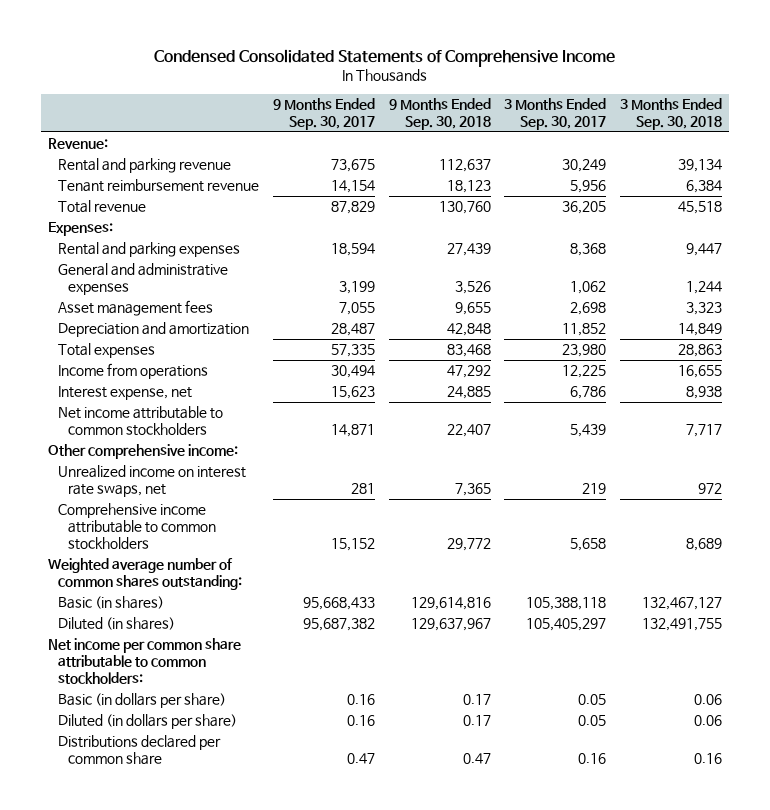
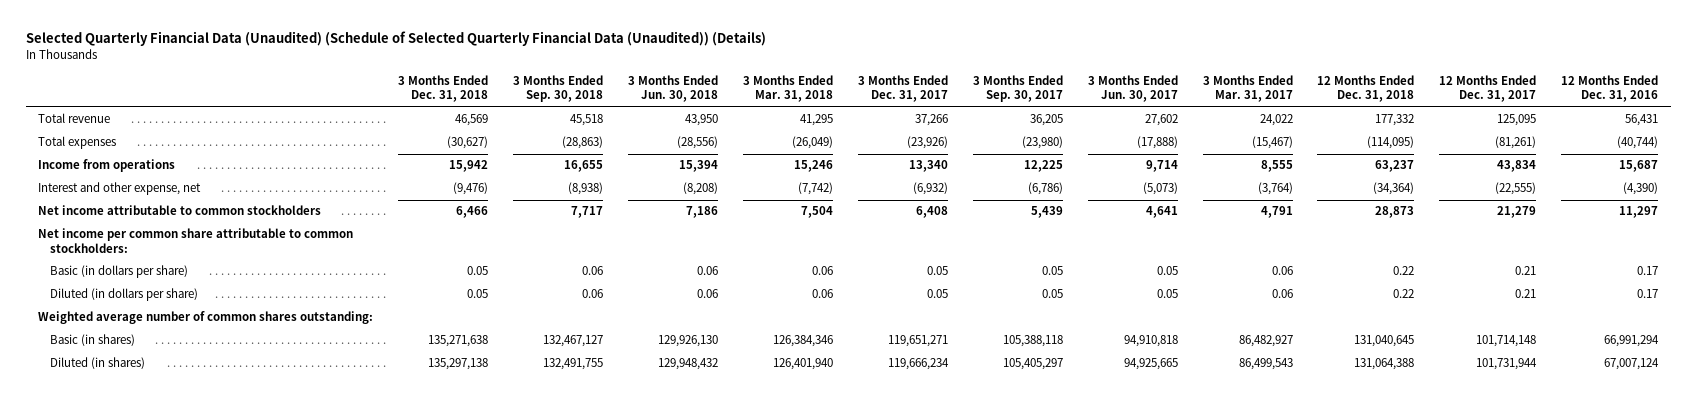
[154,49,616,68] Condensed Consolidated Statements of Comprehensive Income -> [25,31,766,47] Selected Quarterly Financial Data (Unaudited) (Schedule of Selected Quarterly Financial Data (Unaudited)) (Details)
[272,97,375,131] 9 Months Ended Sep. 30, 2017 -> none
[388,97,491,131] 9 Months Ended Sep. 30, 2018 -> none
none -> [398,75,489,103] 3 Months Ended Dec. 31, 2018
none -> [627,75,718,103] 3 Months Ended Jun. 30, 2018
none -> [742,75,833,103] 3 Months Ended Mar. 31, 2018
none -> [857,75,948,103] 3 Months Ended Dec. 31, 2017
none -> [1087,75,1178,103] 3 Months Ended Jun. 30, 2017
none -> [1202,75,1293,103] 3 Months Ended Mar. 31, 2017
none -> [1317,75,1415,103] 12 Months Ended Dec. 31, 2018
none -> [1439,75,1537,103] 12 Months Ended Dec. 31, 2017
none -> [1561,75,1659,103] 12 Months Ended Dec. 31, 2016
[47,138,108,150] Revenue: -> none
[57,158,231,174] Rental and parking revenue -> none
[57,179,259,193] Tenant reimbursement revenue -> none
[47,222,113,237] Expenses: -> none
[57,242,240,258] Rental and parking expenses -> none
[57,263,228,296] General and administrative expenses -> none
[57,300,213,317] Asset management fees -> none
[57,322,249,338] Depreciation and amortization -> none
[562,344,607,358] 23,980 -> [1021,136,1063,150] (23,980)
[678,344,723,358] 28,863 -> [561,136,603,150] (28,863)
[57,386,192,401] Interest expense, net -> [38,182,202,196] Interest and other expense, net
[570,386,607,400] 6,786 -> [1027,182,1063,196] (6,786)
[686,386,723,400] 8,938 -> [567,182,603,196] (8,938)
[47,444,238,460] Other comprehensive income: -> none
[57,465,246,498] Unrealized income on interest rate swaps, net -> none
[57,503,216,551] Comprehensive income attributable to common stockholders -> none
[57,735,221,766] Distributions declared per common share -> none
[47,558,242,591] Weighted average number of common shares outstanding: -> [38,311,374,325] Weighted average number of common shares outstanding:
[57,596,164,610] Basic (in shares) -> [50,334,136,347] Basic (in shares)
[57,617,175,631] Diluted (in shares) -> [50,357,146,370] Diluted (in shares)

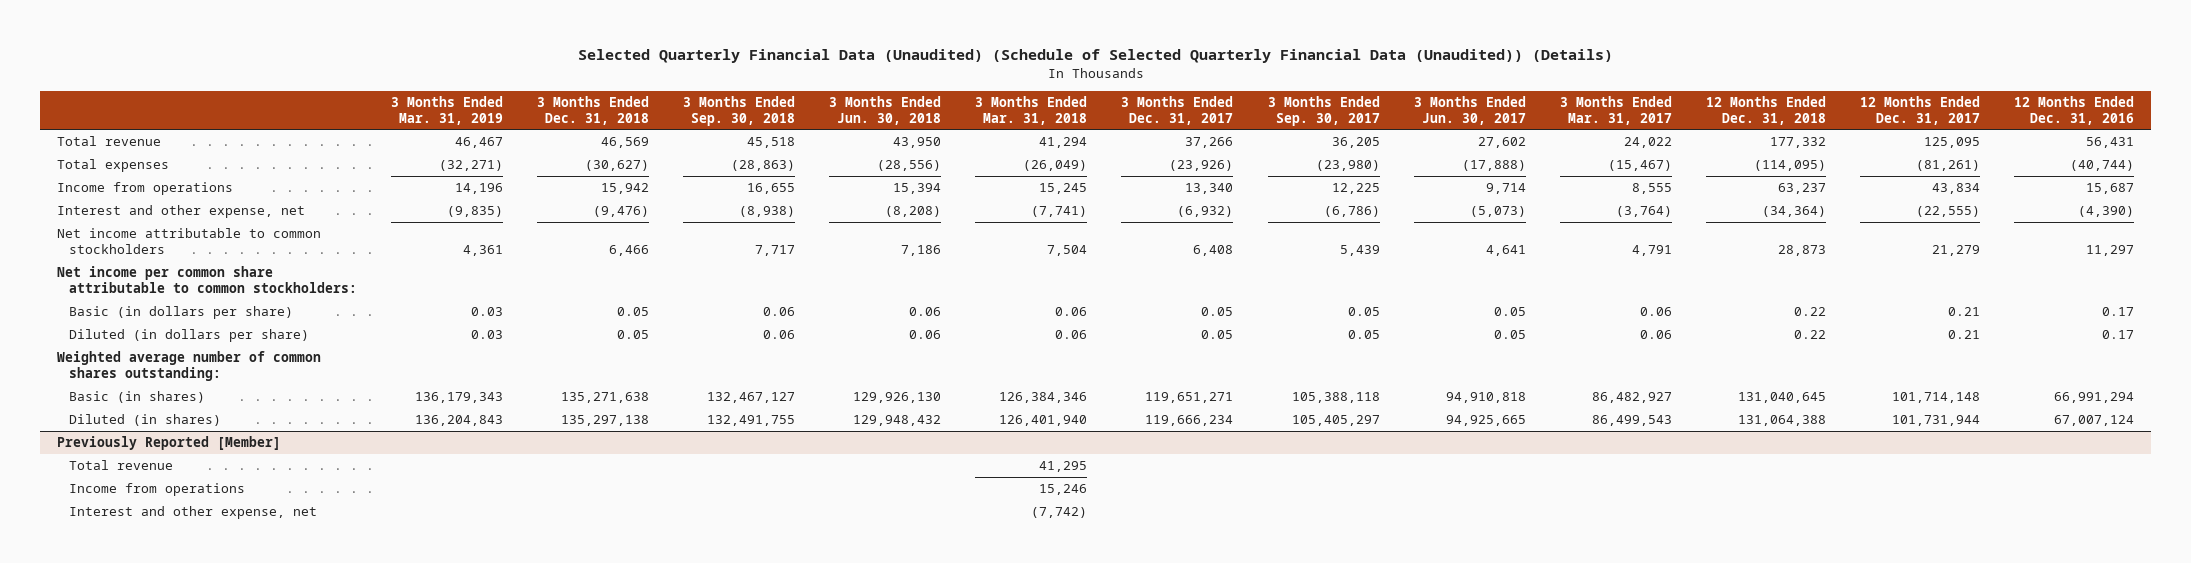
none -> [390,95,503,125] 3 Months Ended Mar. 31, 2019
[799,114,833,127] 41,295 -> [1039,137,1088,149] 41,294
[793,160,833,173] 15,246 -> [1039,183,1088,195] 15,245
[797,182,833,196] (7,742) -> [1031,206,1088,218] (7,741)
none -> [57,436,282,451] Previously Reported [Member]
none -> [68,460,173,471] Total revenue
none -> [68,483,245,497] Income from operations
none -> [68,506,317,520] Interest and other expense, net

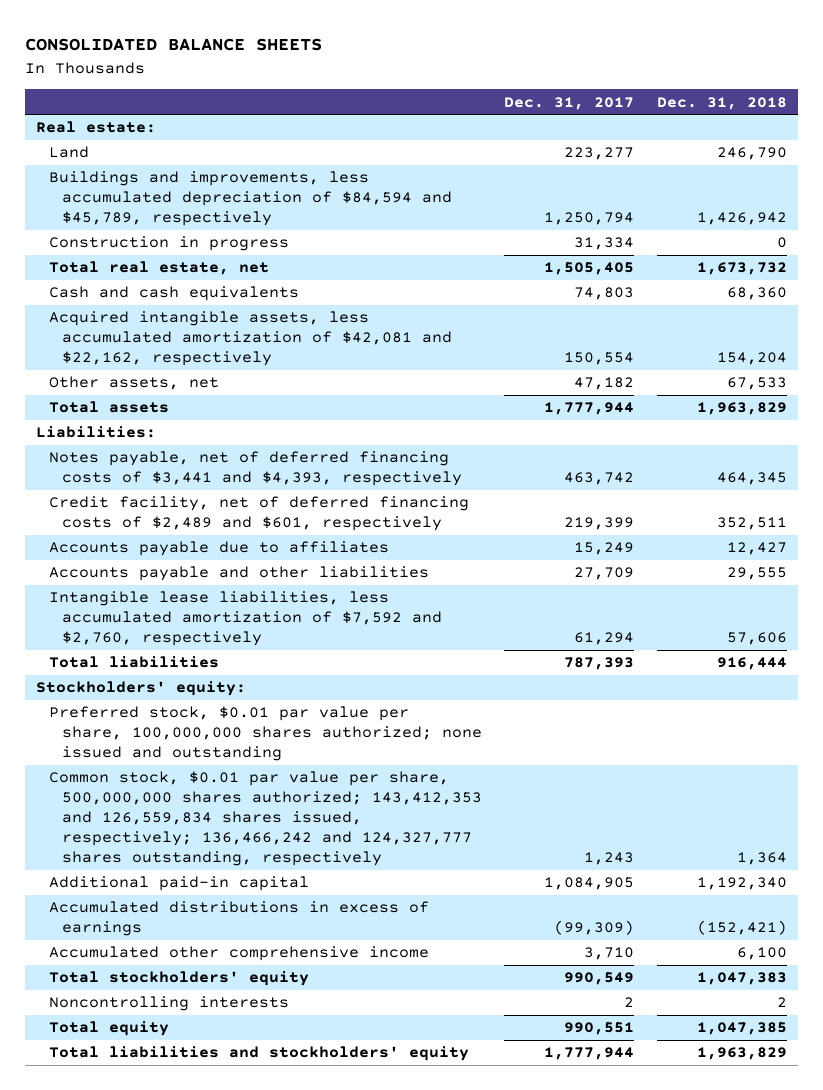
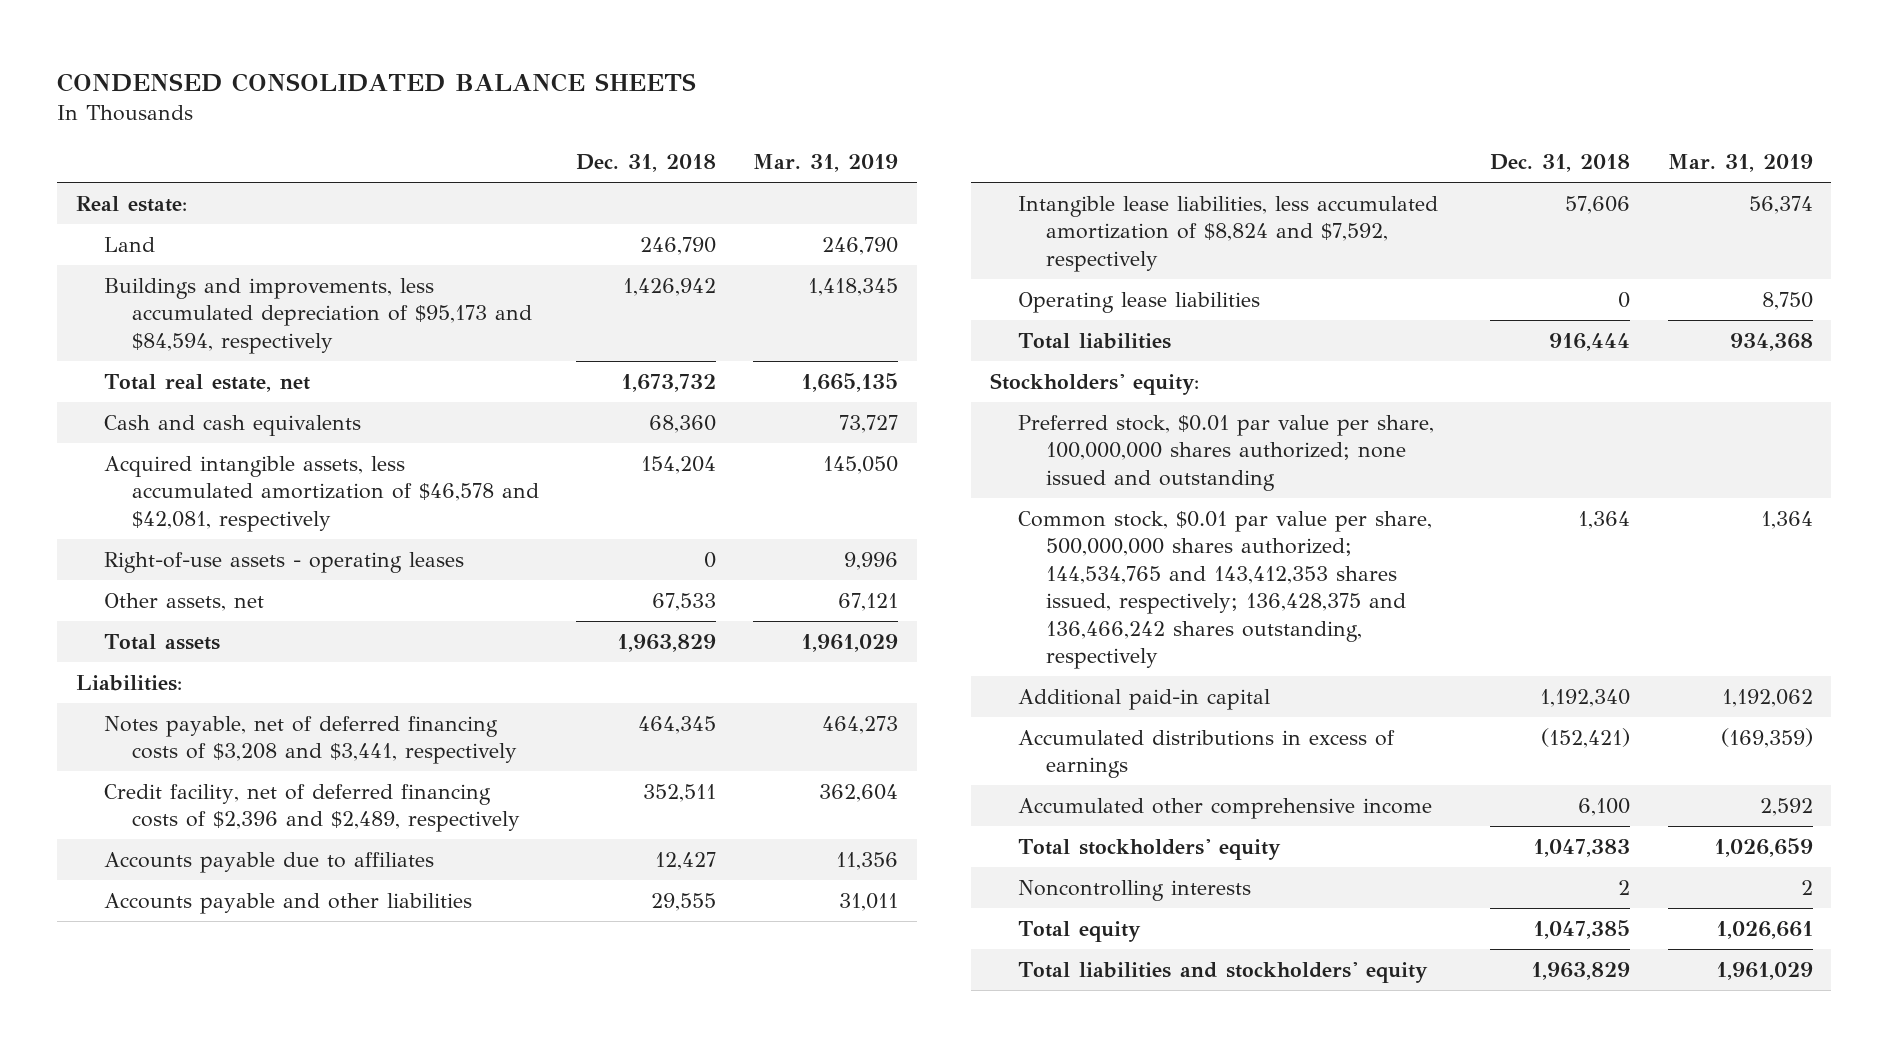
[24,38,322,52] CONSOLIDATED BALANCE SHEETS -> [57,72,697,92] CONDENSED CONSOLIDATED BALANCE SHEETS
[504,96,635,110] Dec. 31, 2017 -> none
none -> [753,154,899,173] Mar. 31, 2019
[48,236,289,252] Construction in progress -> none
[48,171,452,227] Buildings and improvements, less accumulated depreciation of $84,594 and $45,789, respectively -> [103,277,532,354] Buildings and improvements, less accumulated depreciation of $95,173 and $84,594, respectively
[48,311,452,367] Acquired intangible assets, less accumulated amortization of $42,081 and $22,162, respectively -> [103,455,539,532] Acquired intangible assets, less accumulated amortization of $46,578 and $42,081, respectively
none -> [103,551,464,573] Right-of-use assets - operating leases
[48,451,462,487] Notes payable, net of deferred financing costs of $3,441 and $4,393, respectively -> [103,715,517,765] Notes payable, net of deferred financing costs of $3,208 and $3,441, respectively
[48,496,469,532] Credit facility, net of deferred financing costs of $2,489 and $601, respectively -> [103,783,520,833] Credit facility, net of deferred financing costs of $2,396 and $2,489, respectively
[48,591,442,647] Intangible lease liabilities, less accumulated amortization of $7,592 and $2,760, respectively -> [1017,195,1438,272] Intangible lease liabilities, less accumulated amortization of $8,824 and $7,592, respectively
none -> [1017,291,1260,313] Operating lease liabilities
[48,771,482,866] Common stock, $0.01 par value per share, 500,000,000 shares authorized; 143,412,353 and 126,559,834 shares issued, respectively; 136,466,242 and 124,327,777 shares outstanding, respectively -> [1017,510,1432,670] Common stock, $0.01 par value per share, 500,000,000 shares authorized; 144,534,765 and 143,412,353 shares issued, respectively; 136,428,375 and 136,466,242 shares outstanding, respectively

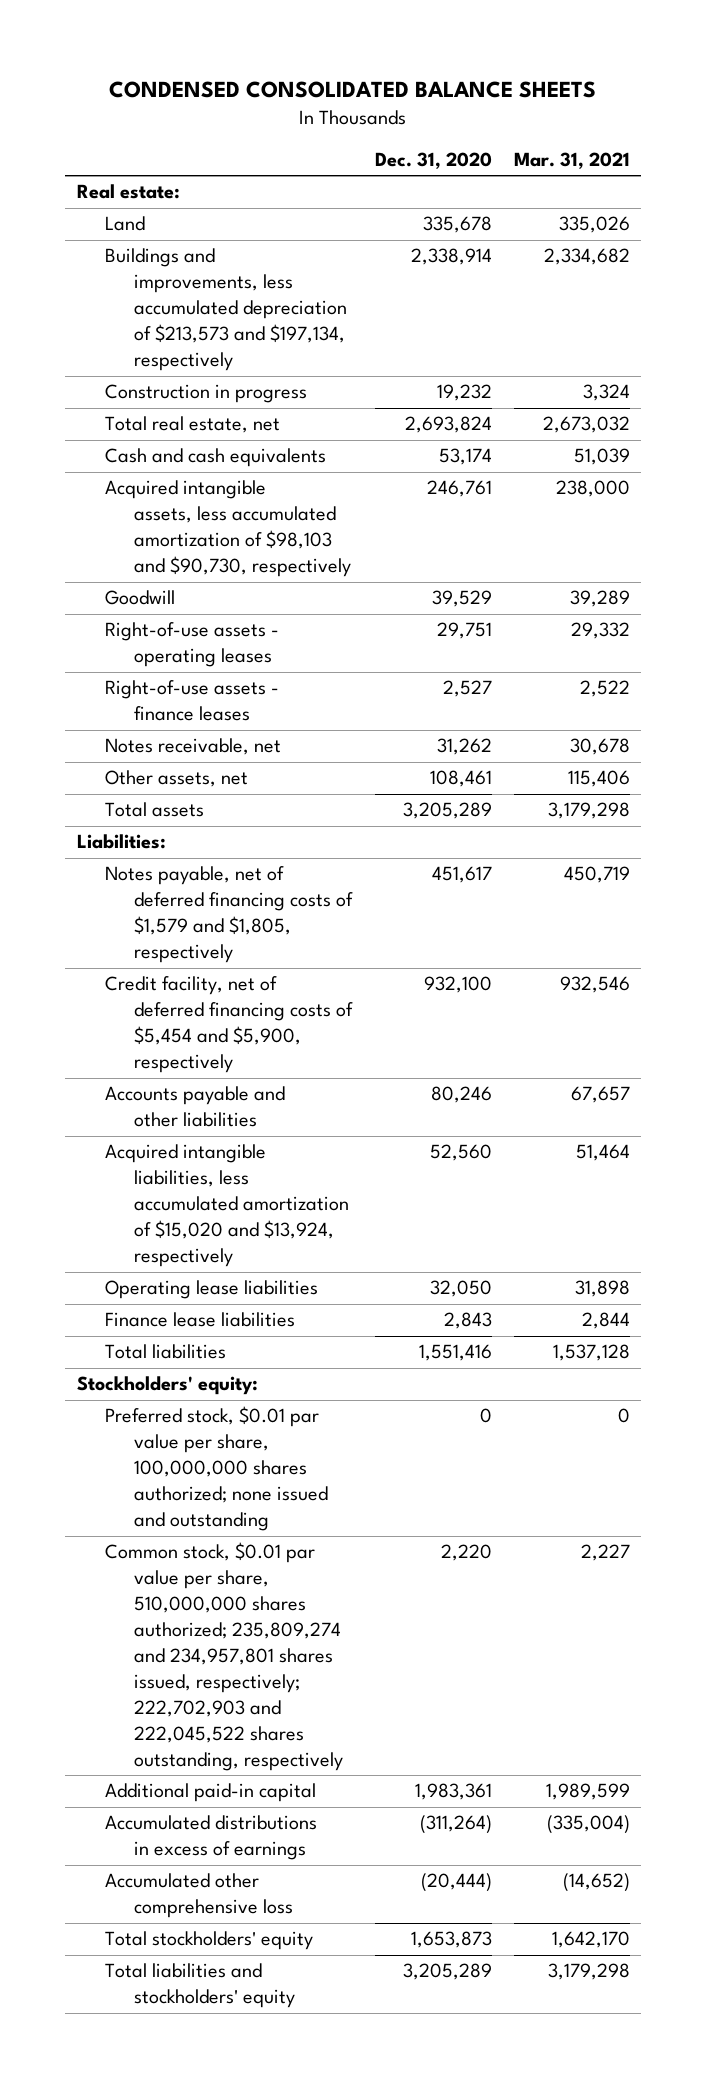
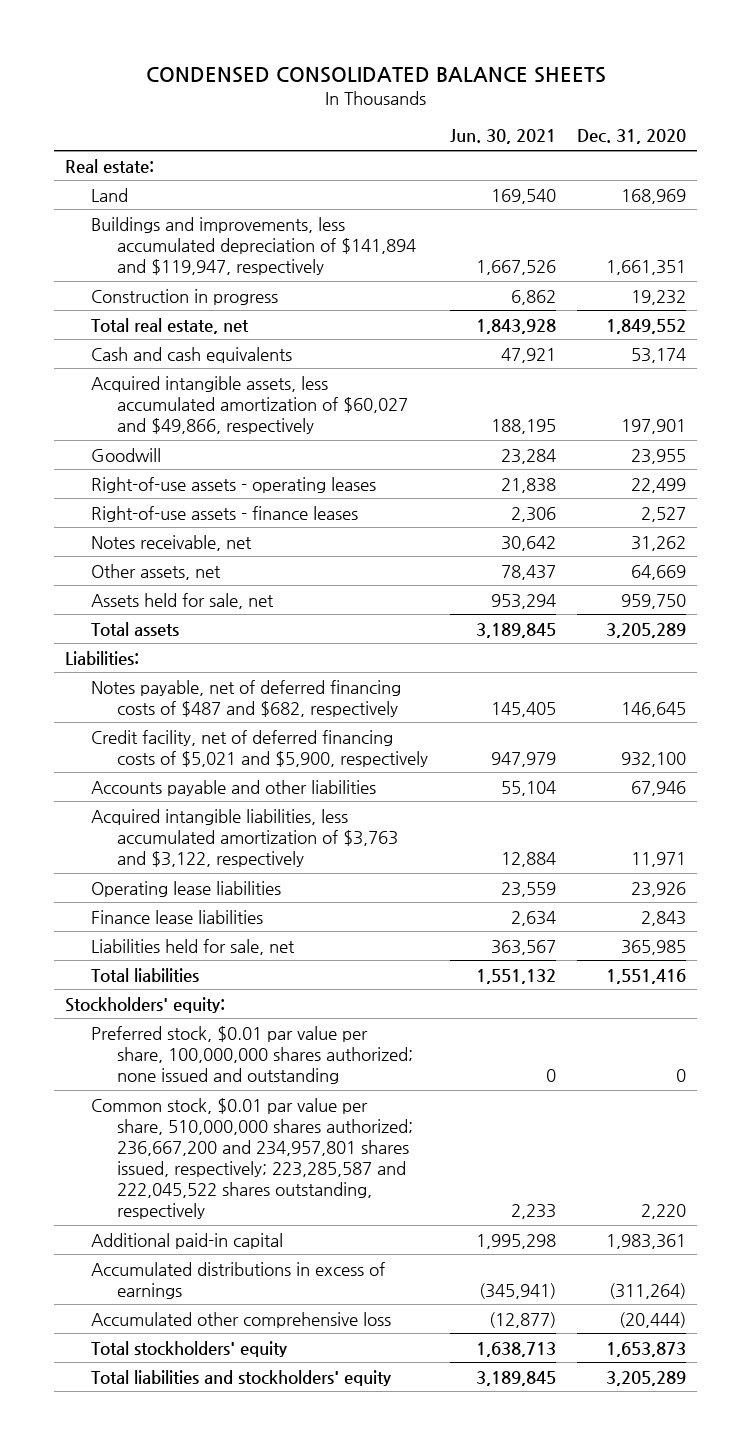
[514,151,631,169] Mar. 31, 2021 -> none
none -> [449,129,556,145] Jun. 30, 2021
[422,216,492,234] 335,678 -> [621,188,687,204] 168,969
[105,248,348,372] Buildings and improvements, less accumulated depreciation of $213,573 and $197,134, respectively -> [91,216,417,275] Buildings and improvements, less accumulated depreciation of $141,894 and $119,947, respectively
[410,248,492,266] 2,338,914 -> [606,259,687,275] 1,661,351
[404,416,492,434] 2,693,824 -> [606,318,687,334] 1,849,552
[105,480,352,578] Acquired intangible assets, less accumulated amortization of $98,103 and $90,730, respectively -> [91,375,409,434] Acquired intangible assets, less accumulated amortization of $60,027 and $49,866, respectively
[426,480,492,498] 246,761 -> [621,418,687,434] 197,901
[431,590,492,608] 39,529 -> [631,448,687,464] 23,955
[436,622,492,640] 29,751 -> [631,477,687,493] 22,499
[429,770,492,788] 108,461 -> [631,564,687,580] 64,669
none -> [91,592,275,609] Assets held for sale, net
[105,866,354,964] Notes payable, net of deferred financing costs of $1,579 and $1,805, respectively -> [91,679,402,717] Notes payable, net of deferred financing costs of $487 and $682, respectively
[431,866,492,884] 451,617 -> [621,701,687,717] 146,645
[105,976,354,1074] Credit facility, net of deferred financing costs of $5,454 and $5,900, respectively -> [91,729,429,767] Credit facility, net of deferred financing costs of $5,021 and $5,900, respectively
[430,1086,492,1104] 80,246 -> [631,780,687,796] 67,946
[105,1144,350,1268] Acquired intangible liabilities, less accumulated amortization of $15,020 and $13,924, respectively -> [91,808,399,867] Acquired intangible liabilities, less accumulated amortization of $3,763 and $3,122, respectively
[429,1144,492,1162] 52,560 -> [631,851,687,867] 11,971
[429,1280,492,1298] 32,050 -> [631,881,687,897] 23,926
none -> [91,938,296,955] Liabilities held for sale, net
[105,1542,344,1772] Common stock, $0.01 par value per share, 510,000,000 shares authorized; 235,809,274 and 234,957,801 shares issued, respectively; 222,702,903 and 222,045,522 shares outstanding, respectively -> [91,1097,414,1220] Common stock, $0.01 par value per share, 510,000,000 shares authorized; 236,667,200 and 234,957,801 shares issued, respectively; 223,285,587 and 222,045,522 shares outstanding, respectively

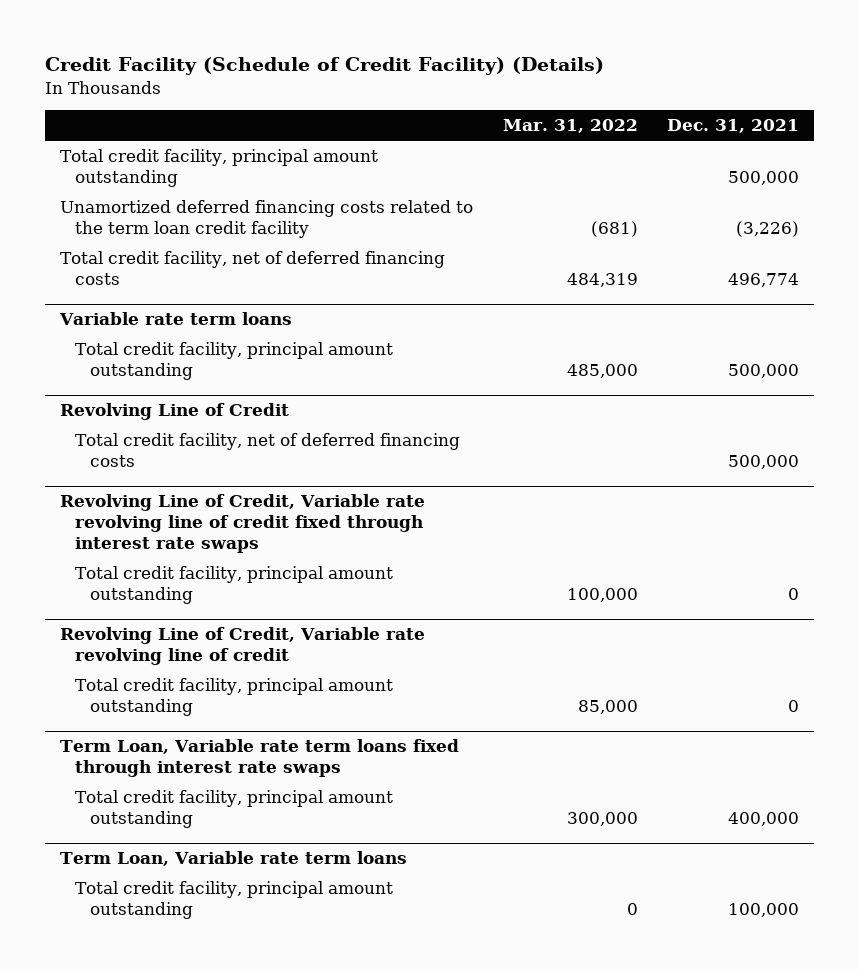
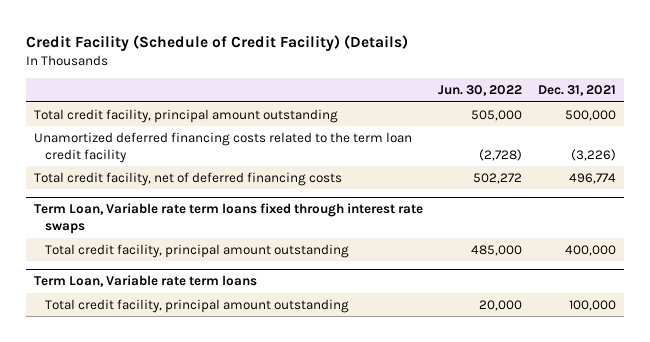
[502,119,638,134] Mar. 31, 2022 -> none
none -> [438,85,523,97] Jun. 30, 2022
[58,312,292,326] Variable rate term loans -> none
[75,342,394,380] Total credit facility, principal amount outstanding -> none
[59,403,289,421] Revolving Line of Credit -> none
[75,433,461,467] Total credit facility, net of deferred financing costs -> none
[59,494,425,553] Revolving Line of Credit, Variable rate revolving line of credit fixed through interest rate swaps -> none
[75,566,394,604] Total credit facility, principal amount outstanding -> none
[59,627,425,666] Revolving Line of Credit, Variable rate revolving line of credit -> none
[75,678,394,716] Total credit facility, principal amount outstanding -> none

